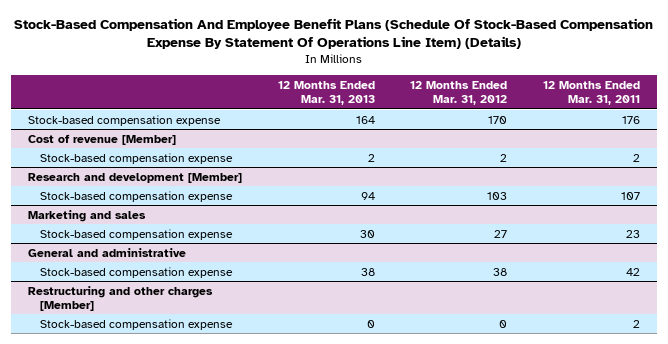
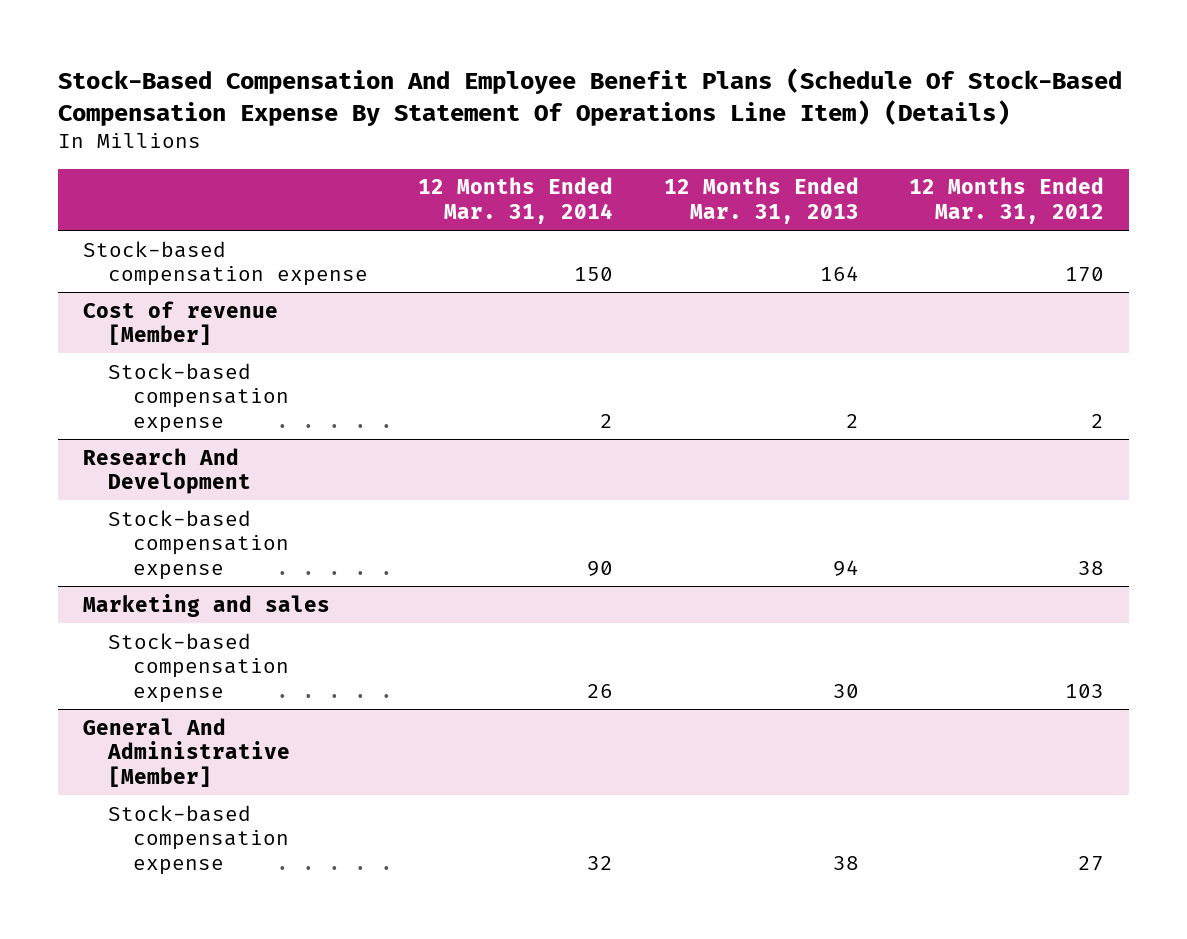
[542,81,640,106] 12 Months Ended Mar. 31, 2011 -> none
none -> [418,177,614,224] 12 Months Ended Mar. 31, 2014
[28,172,243,183] Research and development [Member] -> [83,447,251,495] Research And Development
[487,191,508,200] 103 -> [1077,560,1104,575] 38
[28,285,214,311] Restructuring and other charges [Member] -> none
[39,318,233,330] Stock-based compensation expense -> none
[494,229,508,238] 27 -> [1064,683,1104,698] 103
[28,247,187,257] General and administrative -> [83,717,290,787] General And Administrative [Member]
[493,267,508,276] 38 -> [1077,855,1104,871] 27

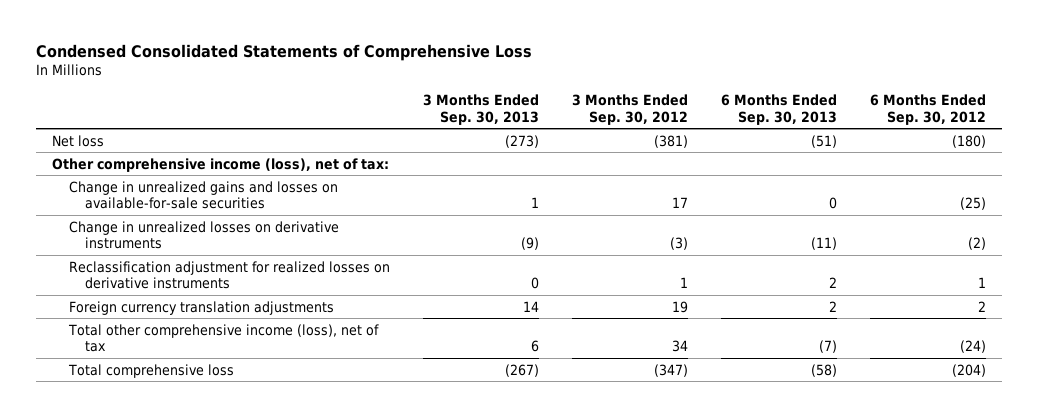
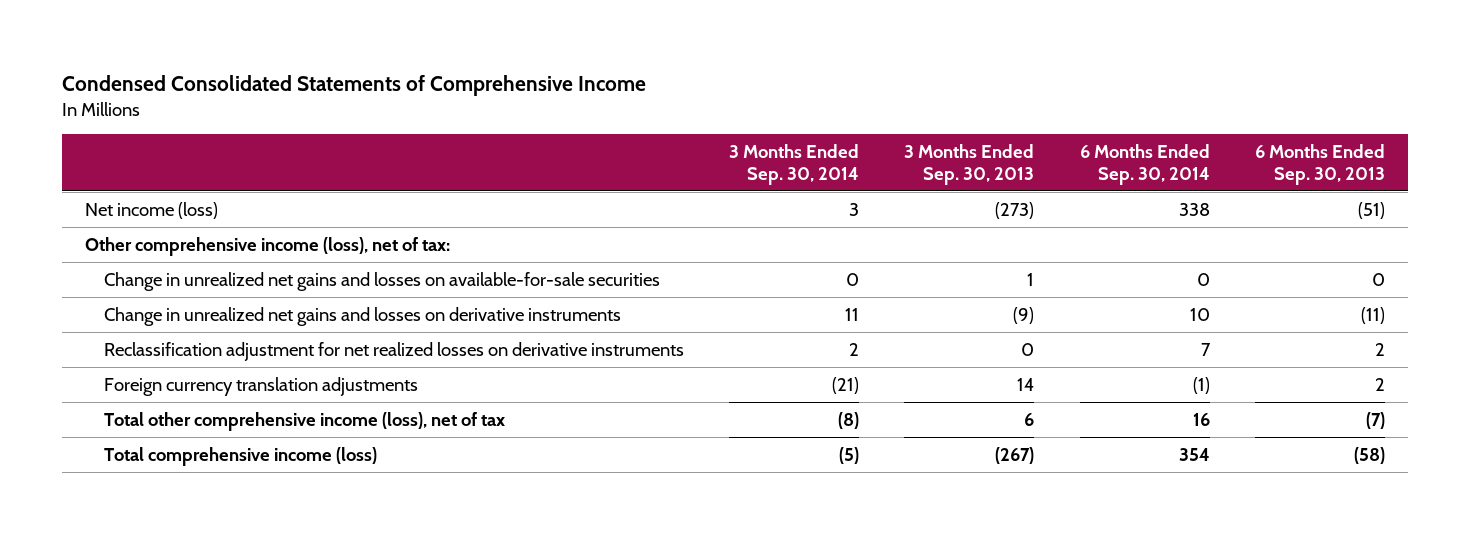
[35,43,532,61] Condensed Consolidated Statements of Comprehensive Loss -> [62,74,647,96] Condensed Consolidated Statements of Comprehensive Income
[571,93,688,125] 3 Months Ended Sep. 30, 2012 -> none
[869,93,986,125] 6 Months Ended Sep. 30, 2012 -> none
none -> [729,143,860,186] 3 Months Ended Sep. 30, 2014
none -> [1079,143,1210,186] 6 Months Ended Sep. 30, 2014
[52,134,105,147] Net loss -> [84,201,218,219] Net income (loss)
[68,180,338,210] Change in unrealized gains and losses on available-for-sale securities -> [103,271,660,291] Change in unrealized net gains and losses on available-for-sale securities
[68,220,339,250] Change in unrealized losses on derivative instruments -> [103,306,621,326] Change in unrealized net gains and losses on derivative instruments
[68,260,390,290] Reclassification adjustment for realized losses on derivative instruments -> [103,341,684,361] Reclassification adjustment for net realized losses on derivative instruments
[67,363,234,378] Total comprehensive loss -> [103,446,377,466] Total comprehensive income (loss)

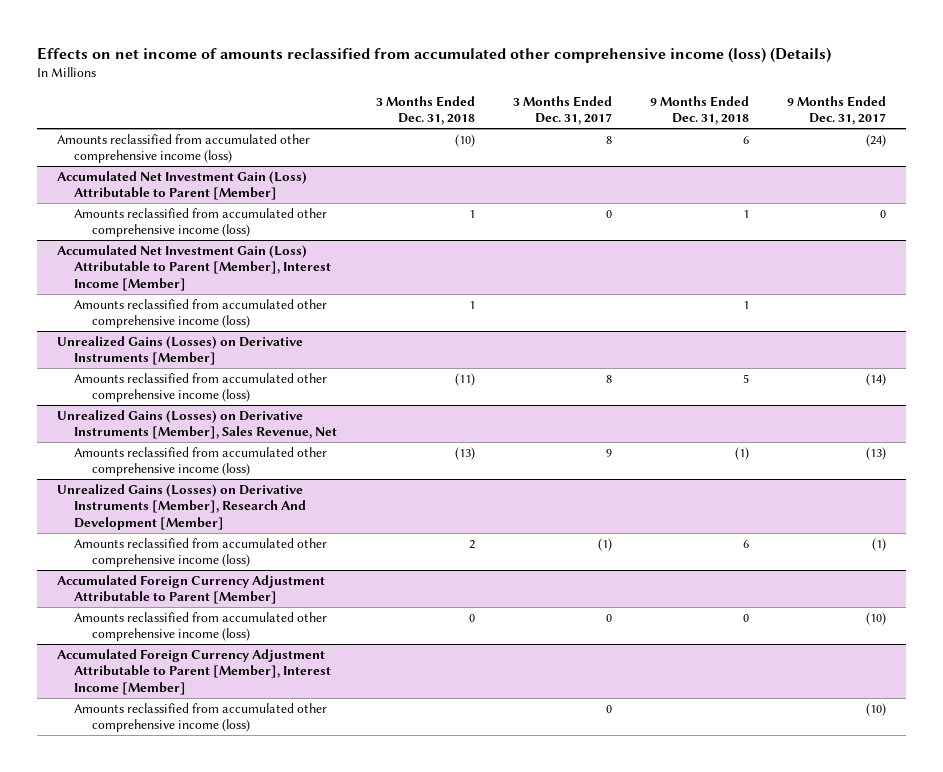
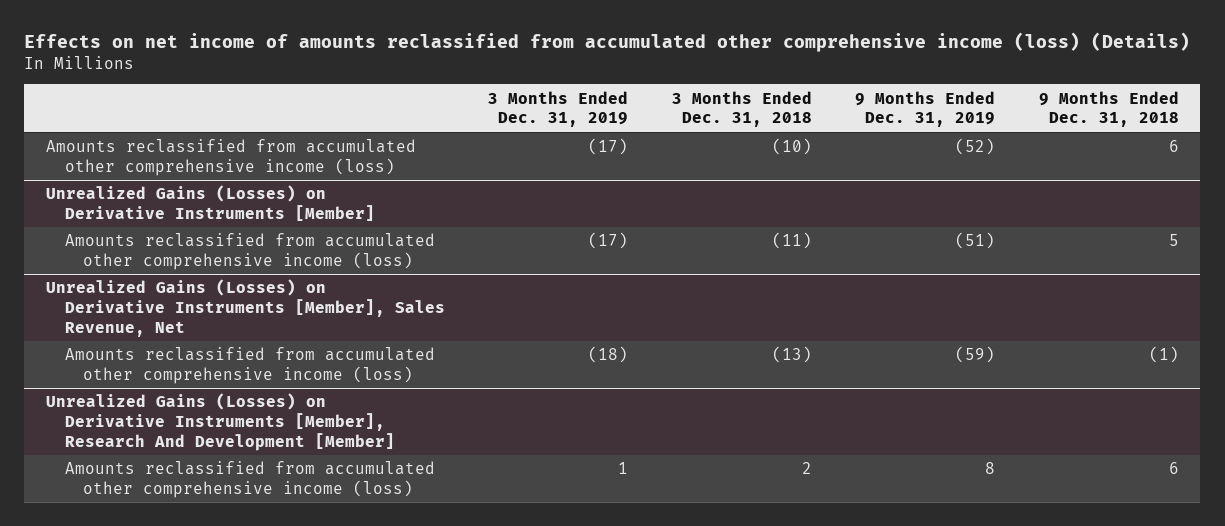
[512,95,612,126] 3 Months Ended Dec. 31, 2017 -> none
[787,95,887,126] 9 Months Ended Dec. 31, 2017 -> none
none -> [488,90,629,128] 3 Months Ended Dec. 31, 2019
none -> [855,90,996,128] 9 Months Ended Dec. 31, 2019
[56,170,307,201] Accumulated Net Investment Gain (Loss) Attributable to Parent [Member] -> none
[74,207,328,238] Amounts reclassified from accumulated other comprehensive income (loss) -> none
[56,244,332,291] Accumulated Net Investment Gain (Loss) Attributable to Parent [Member], Interest Income [Member] -> none
[74,298,328,329] Amounts reclassified from accumulated other comprehensive income (loss) -> none
[56,574,325,605] Accumulated Foreign Currency Adjustment Attributable to Parent [Member] -> none
[74,611,328,642] Amounts reclassified from accumulated other comprehensive income (loss) -> none
[56,648,332,695] Accumulated Foreign Currency Adjustment Attributable to Parent [Member], Interest Income [Member] -> none
[74,702,328,733] Amounts reclassified from accumulated other comprehensive income (loss) -> none

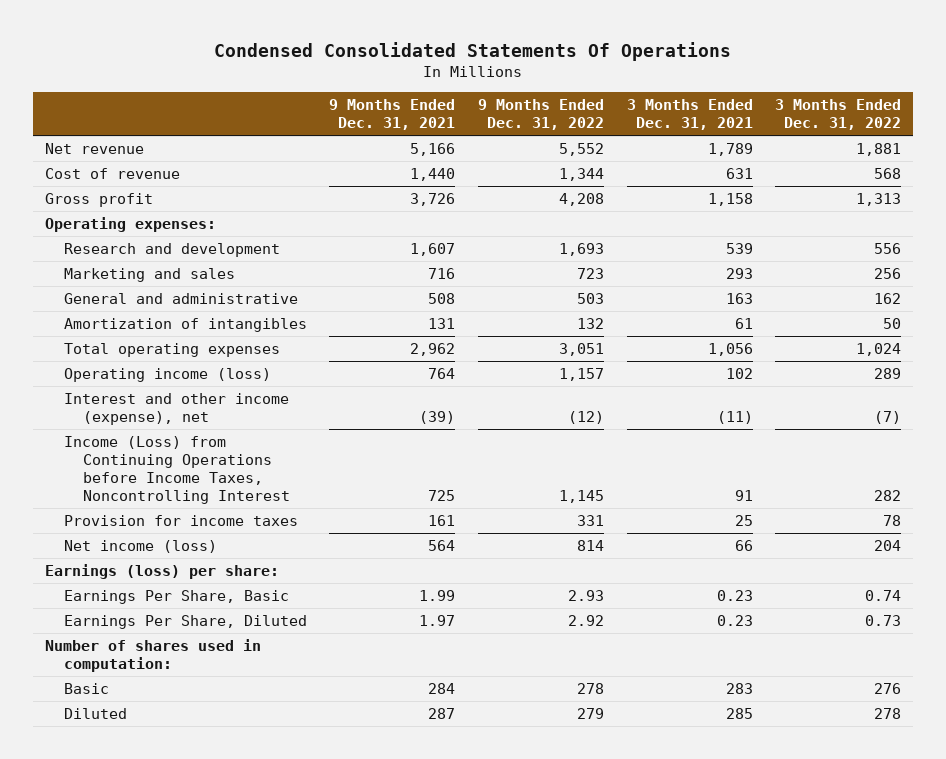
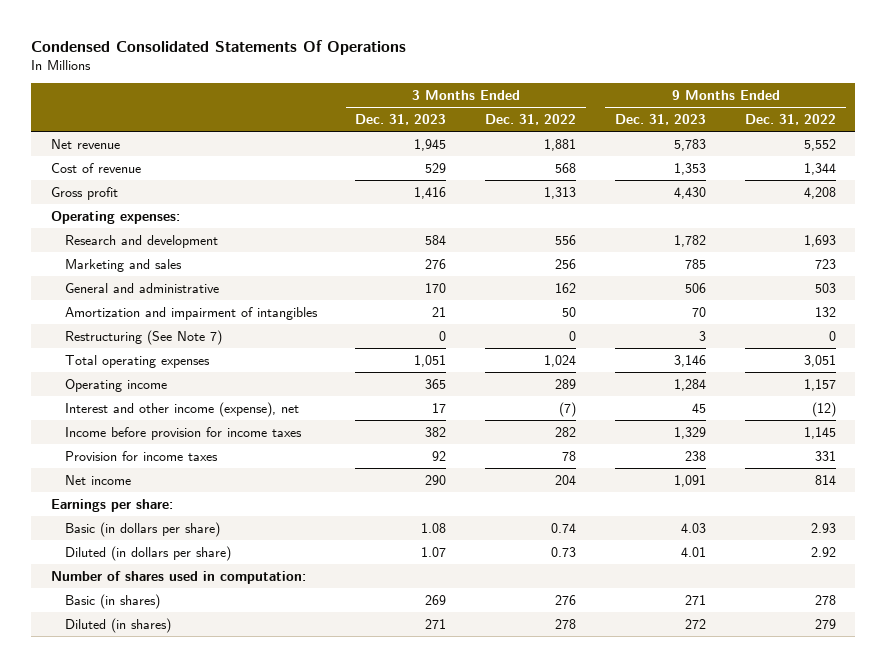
[329,99,456,131] 9 Months Ended Dec. 31, 2021 -> none
[626,99,753,131] 3 Months Ended Dec. 31, 2021 -> none
none -> [355,113,447,125] Dec. 31, 2023
none -> [615,113,707,125] Dec. 31, 2023
[63,317,307,332] Amortization of intangibles -> [64,306,318,320] Amortization and impairment of intangibles
none -> [64,329,222,345] Restructuring (See Note 7)
[63,367,271,382] Operating income (loss) -> [64,378,167,392] Operating income
[63,435,290,505] Income (Loss) from Continuing Operations before Income Taxes, Noncontrolling Interest -> [64,426,302,440] Income before provision for income taxes
[63,539,217,553] Net income (loss) -> [64,474,131,485] Net income
[44,563,279,579] Earnings (loss) per share: -> [50,498,173,512] Earnings per share:
[63,589,289,604] Earnings Per Share, Basic -> [64,521,220,537] Basic (in dollars per share)
[63,614,307,629] Earnings Per Share, Diluted -> [64,545,231,561] Diluted (in dollars per share)
[63,682,109,694] Basic -> [64,593,160,609] Basic (in shares)
[63,707,127,719] Diluted -> [64,617,171,633] Diluted (in shares)

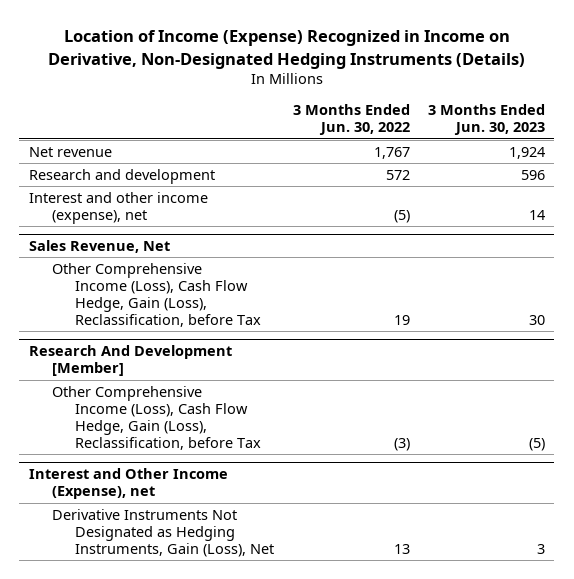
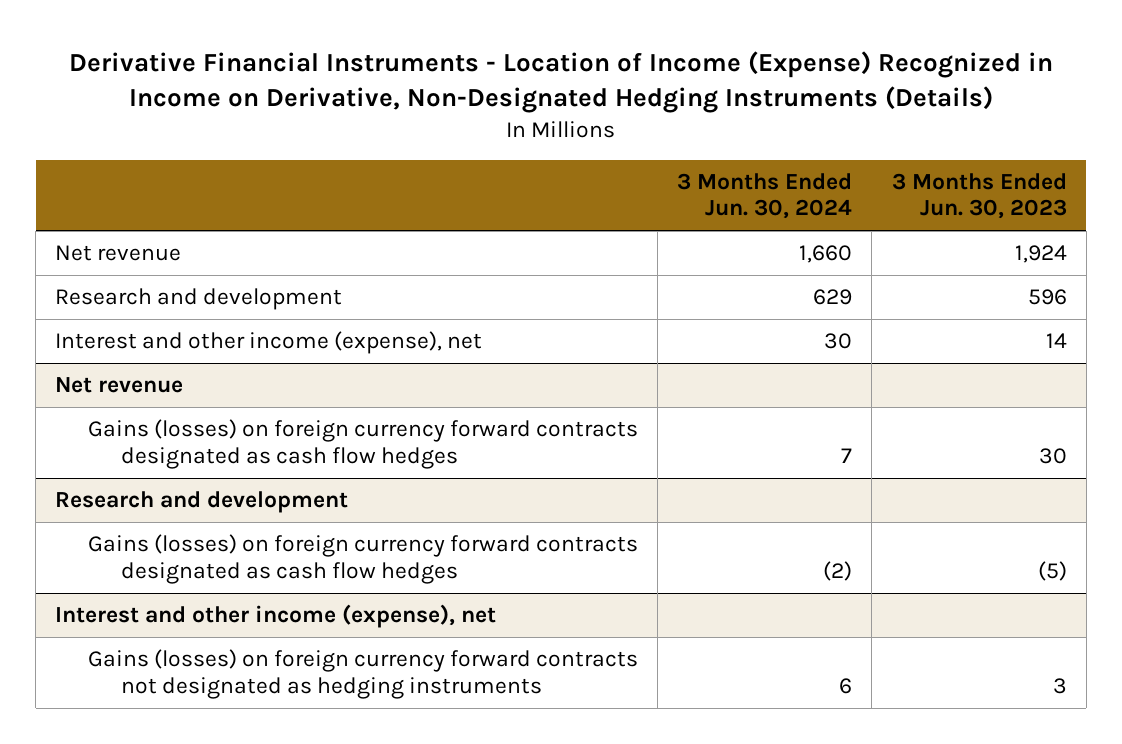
[47,30,525,69] Location of Income (Expense) Recognized in Income on Derivative, Non-Designated Hedging Instruments (Details) -> [68,50,1053,114] Derivative Financial Instruments - Location of Income (Expense) Recognized in Income on Derivative, Non-Designated Hedging Instruments (Details)
[292,104,410,136] 3 Months Ended Jun. 30, 2022 -> none
none -> [677,172,853,220] 3 Months Ended Jun. 30, 2024
[28,240,170,254] Sales Revenue, Net -> [55,377,184,394] Net revenue
[51,262,262,327] Other Comprehensive Income (Loss), Cash Flow Hedge, Gain (Loss), Reclassification, before Tax -> [88,419,639,469] Gains (losses) on foreign currency forward contracts designated as cash flow hedges
[28,345,232,377] Research And Development [Member] -> [55,491,349,514] Research and development
[51,385,262,450] Other Comprehensive Income (Loss), Cash Flow Hedge, Gain (Loss), Reclassification, before Tax -> [88,534,639,584] Gains (losses) on foreign currency forward contracts designated as cash flow hedges
[28,468,228,500] Interest and Other Income (Expense), net -> [55,604,497,629] Interest and other income (expense), net
[51,508,275,557] Derivative Instruments Not Designated as Hedging Instruments, Gain (Loss), Net -> [88,649,639,699] Gains (losses) on foreign currency forward contracts not designated as hedging instruments

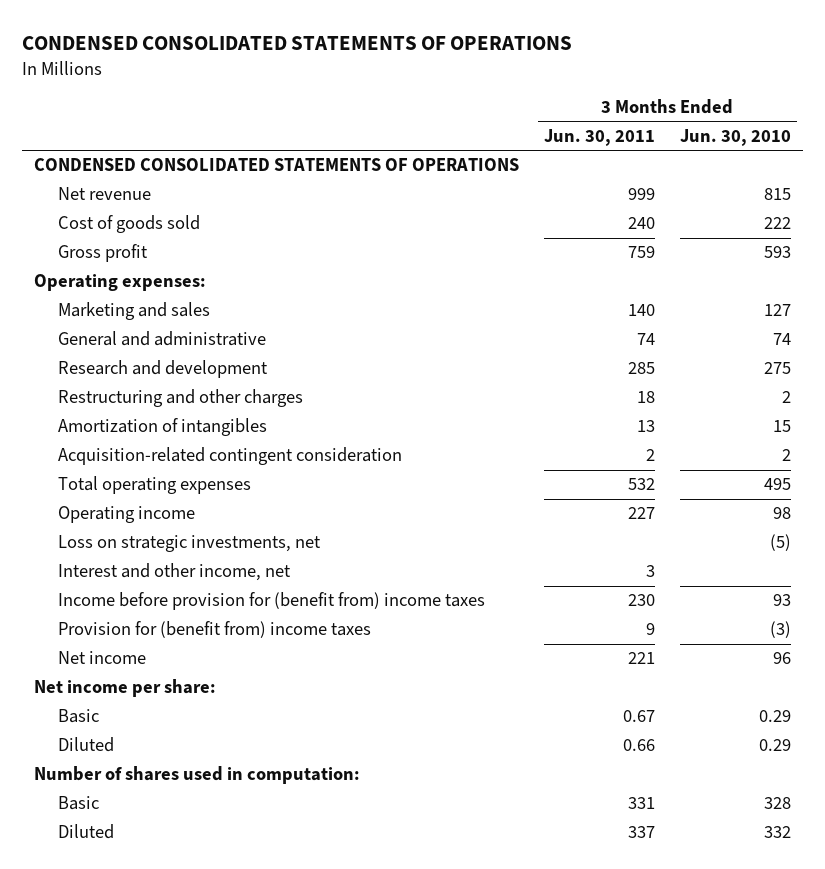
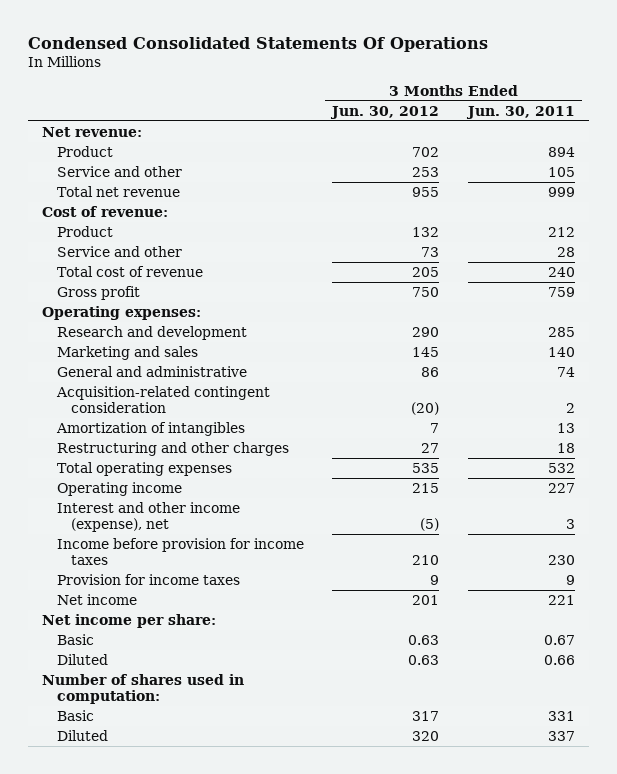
[21,35,572,50] CONDENSED CONSOLIDATED STATEMENTS OF OPERATIONS -> [27,36,488,52] Condensed Consolidated Statements Of Operations
[679,128,791,146] Jun. 30, 2010 -> none
none -> [330,105,440,119] Jun. 30, 2012
[33,158,519,172] CONDENSED CONSOLIDATED STATEMENTS OF OPERATIONS -> none
[58,215,201,234] Cost of goods sold -> none
none -> [42,127,143,138] Net revenue:
none -> [56,146,113,158] Product
none -> [56,166,182,178] Service and other
[58,187,152,201] Net revenue -> [56,186,180,198] Total net revenue
none -> [42,206,169,218] Cost of revenue:
none -> [56,226,113,238] Product
none -> [56,246,182,258] Service and other
none -> [56,266,203,278] Total cost of revenue
[58,360,269,379] Research and development -> [56,326,247,341] Research and development
[58,418,268,437] Amortization of intangibles -> [55,422,245,437] Amortization of intangibles
[58,389,304,408] Restructuring and other charges -> [56,442,289,457] Restructuring and other charges
[58,535,322,553] Loss on strategic investments, net -> none
[58,563,292,582] Interest and other income, net -> [56,502,240,532] Interest and other income (expense), net
[58,592,486,611] Income before provision for (benefit from) income taxes -> [56,538,304,565] Income before provision for income taxes
[58,621,372,639] Provision for (benefit from) income taxes -> [56,574,240,586] Provision for income taxes

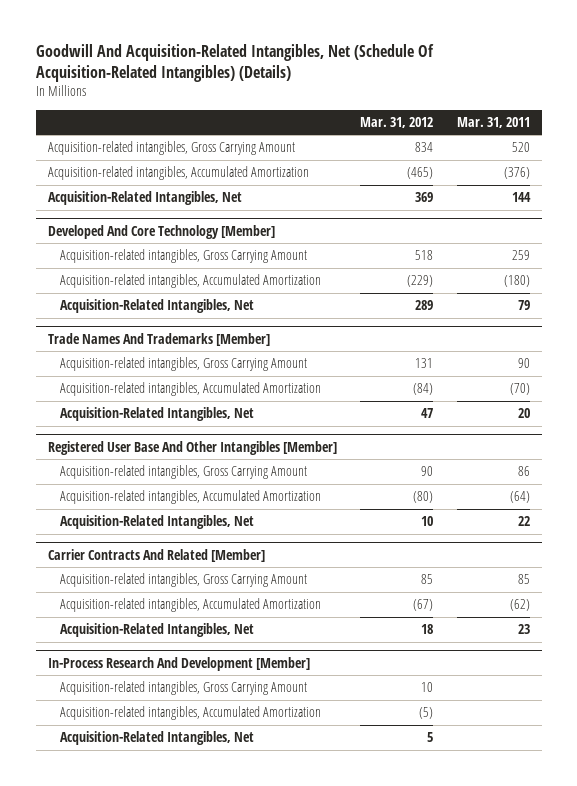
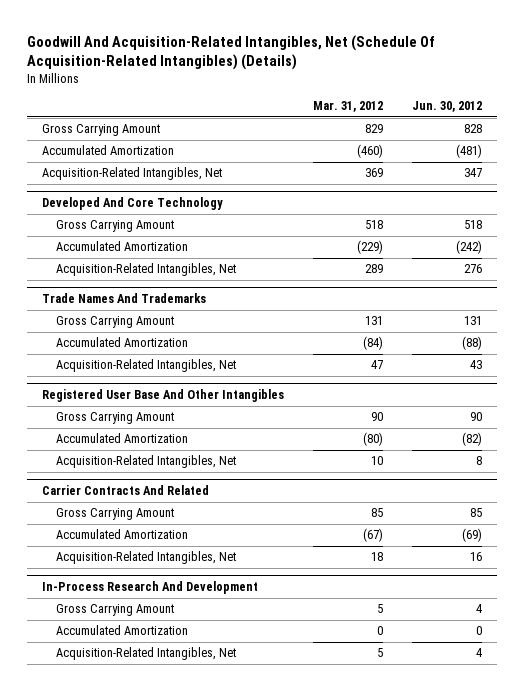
[456,116,530,128] Mar. 31, 2011 -> none
none -> [412,101,483,113] Jun. 30, 2012
[47,141,295,156] Acquisition-related intangibles, Gross Carrying Amount -> [41,124,160,137] Gross Carrying Amount
[415,142,434,153] 834 -> [365,124,384,134] 829
[47,166,309,181] Acquisition-related intangibles, Accumulated Amortization -> [41,145,174,156] Accumulated Amortization
[407,167,434,180] (465) -> [357,144,384,159] (460)
[47,224,275,239] Developed And Core Technology [Member] -> [41,197,223,211] Developed And Core Technology
[59,249,307,264] Acquisition-related intangibles, Gross Carrying Amount -> [55,220,174,233] Gross Carrying Amount
[59,274,321,289] Acquisition-related intangibles, Accumulated Amortization -> [55,241,188,252] Accumulated Amortization
[47,332,270,346] Trade Names And Trademarks [Member] -> [41,293,206,304] Trade Names And Trademarks
[59,357,307,372] Acquisition-related intangibles, Gross Carrying Amount -> [55,316,174,329] Gross Carrying Amount
[59,382,321,397] Acquisition-related intangibles, Accumulated Amortization -> [55,337,188,348] Accumulated Amortization
[47,440,337,455] Registered User Base And Other Intangibles [Member] -> [41,389,284,403] Registered User Base And Other Intangibles
[59,465,307,480] Acquisition-related intangibles, Gross Carrying Amount -> [55,412,174,425] Gross Carrying Amount
[59,490,321,505] Acquisition-related intangibles, Accumulated Amortization -> [55,433,188,444] Accumulated Amortization
[47,548,265,562] Carrier Contracts And Related [Member] -> [41,485,209,496] Carrier Contracts And Related
[59,573,307,588] Acquisition-related intangibles, Gross Carrying Amount -> [55,508,174,521] Gross Carrying Amount
[59,598,321,613] Acquisition-related intangibles, Accumulated Amortization -> [55,529,188,540] Accumulated Amortization
[47,656,310,671] In-Process Research And Development [Member] -> [41,581,258,595] In-Process Research And Development
[59,681,307,696] Acquisition-related intangibles, Gross Carrying Amount -> [55,604,174,617] Gross Carrying Amount
[421,682,434,693] 10 -> [377,604,384,614] 5
[59,706,321,721] Acquisition-related intangibles, Accumulated Amortization -> [55,625,188,636] Accumulated Amortization
[419,707,434,720] (5) -> [377,626,384,636] 0

